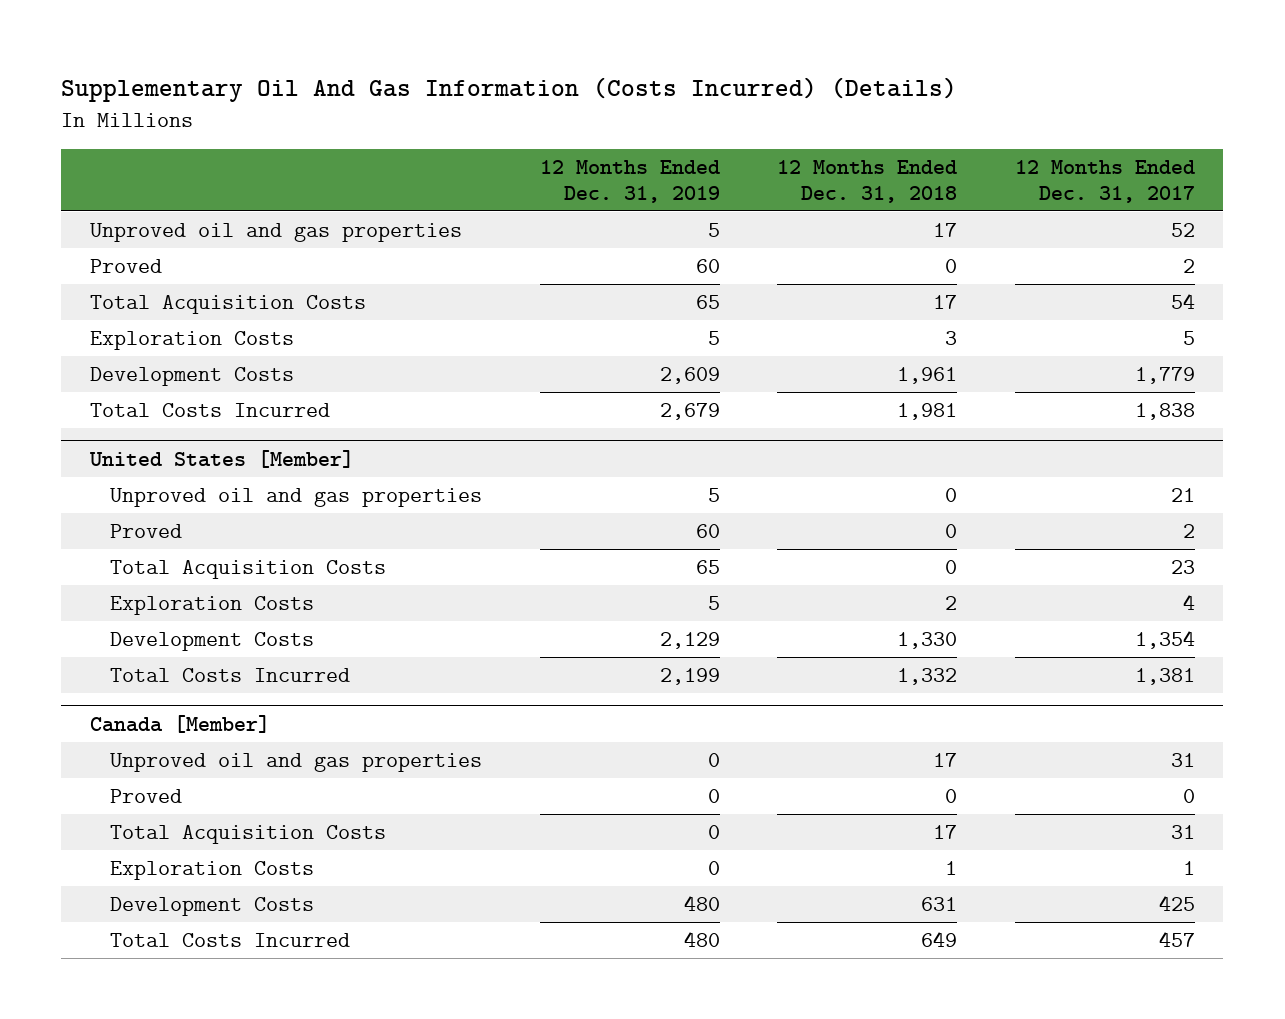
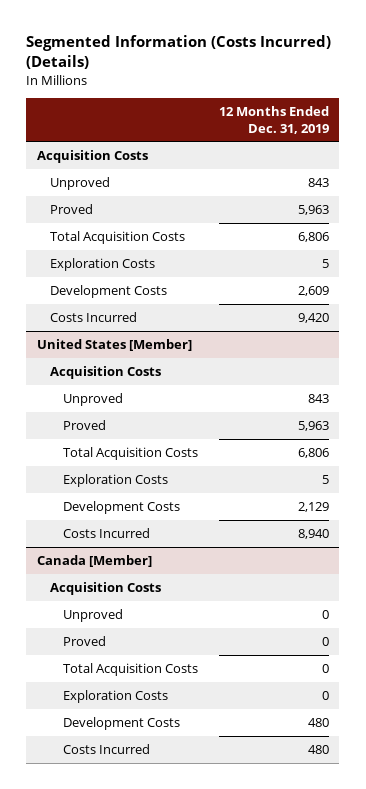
[61,77,958,103] Supplementary Oil And Gas Information (Costs Incurred) (Details) -> [26,34,332,70] Segmented Information (Costs Incurred) (Details)
[777,159,958,203] 12 Months Ended Dec. 31, 2018 -> none
[1014,159,1195,203] 12 Months Ended Dec. 31, 2017 -> none
none -> [37,150,149,164] Acquisition Costs
[89,222,462,242] Unproved oil and gas properties -> [49,177,110,191] Unproved
[707,222,720,237] 5 -> [307,178,329,188] 843
[695,258,720,273] 60 -> [297,205,329,216] 5,963
[695,294,720,309] 65 -> [297,232,329,243] 6,806
[89,402,330,417] Total Costs Incurred -> [49,312,137,323] Costs Incurred
[659,402,720,420] 2,679 -> [297,313,329,324] 9,420
none -> [49,366,161,380] Acquisition Costs
[110,487,483,507] Unproved oil and gas properties -> [62,393,123,407] Unproved
[707,487,720,502] 5 -> [307,394,329,404] 843
[695,523,720,538] 60 -> [297,421,329,432] 5,963
[695,559,720,574] 65 -> [297,448,329,459] 6,806
[110,667,351,682] Total Costs Incurred -> [62,528,150,539] Costs Incurred
[659,667,720,685] 2,199 -> [297,529,329,540] 8,940
none -> [49,582,161,596] Acquisition Costs
[110,752,483,772] Unproved oil and gas properties -> [62,609,123,623] Unproved
[110,932,351,947] Total Costs Incurred -> [62,744,150,755] Costs Incurred

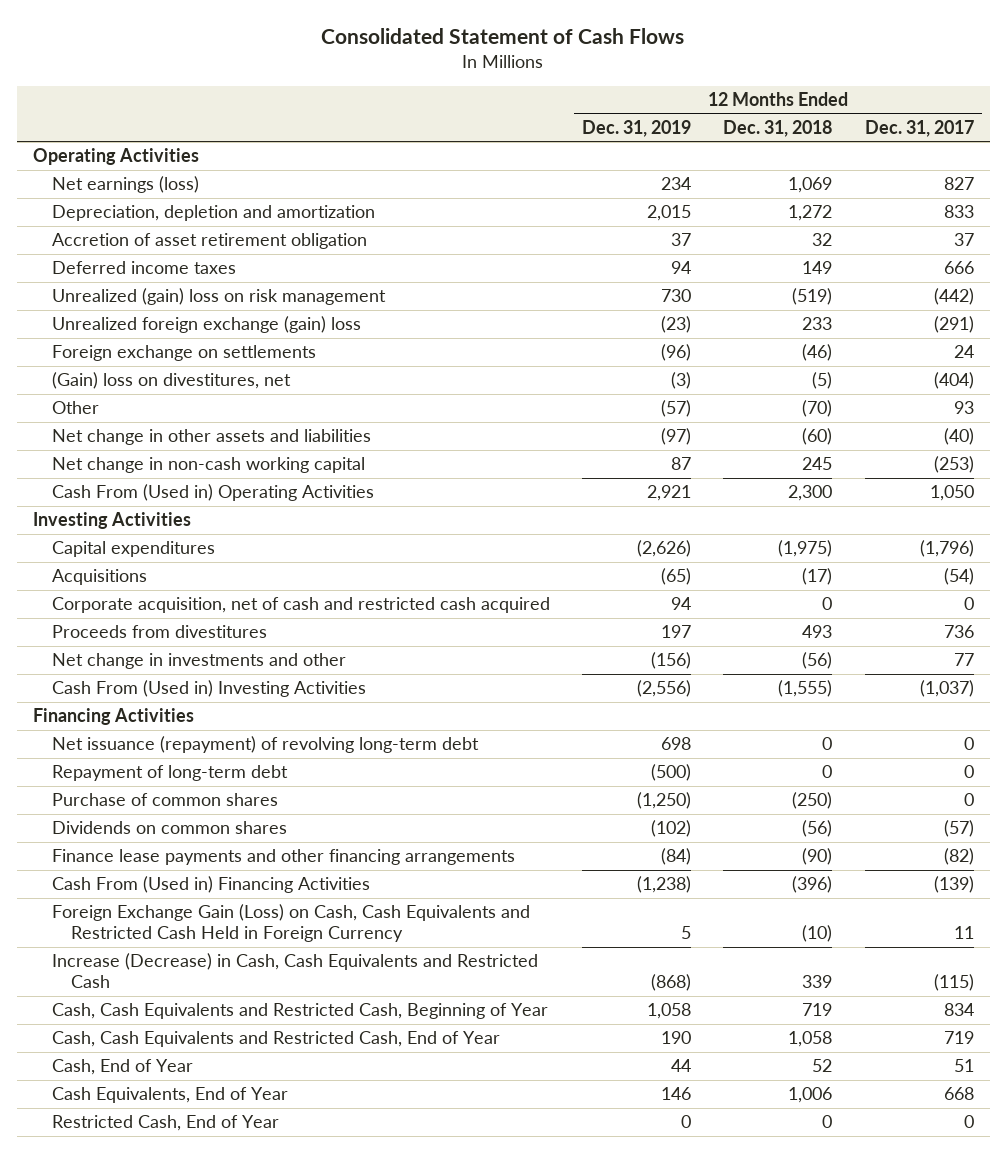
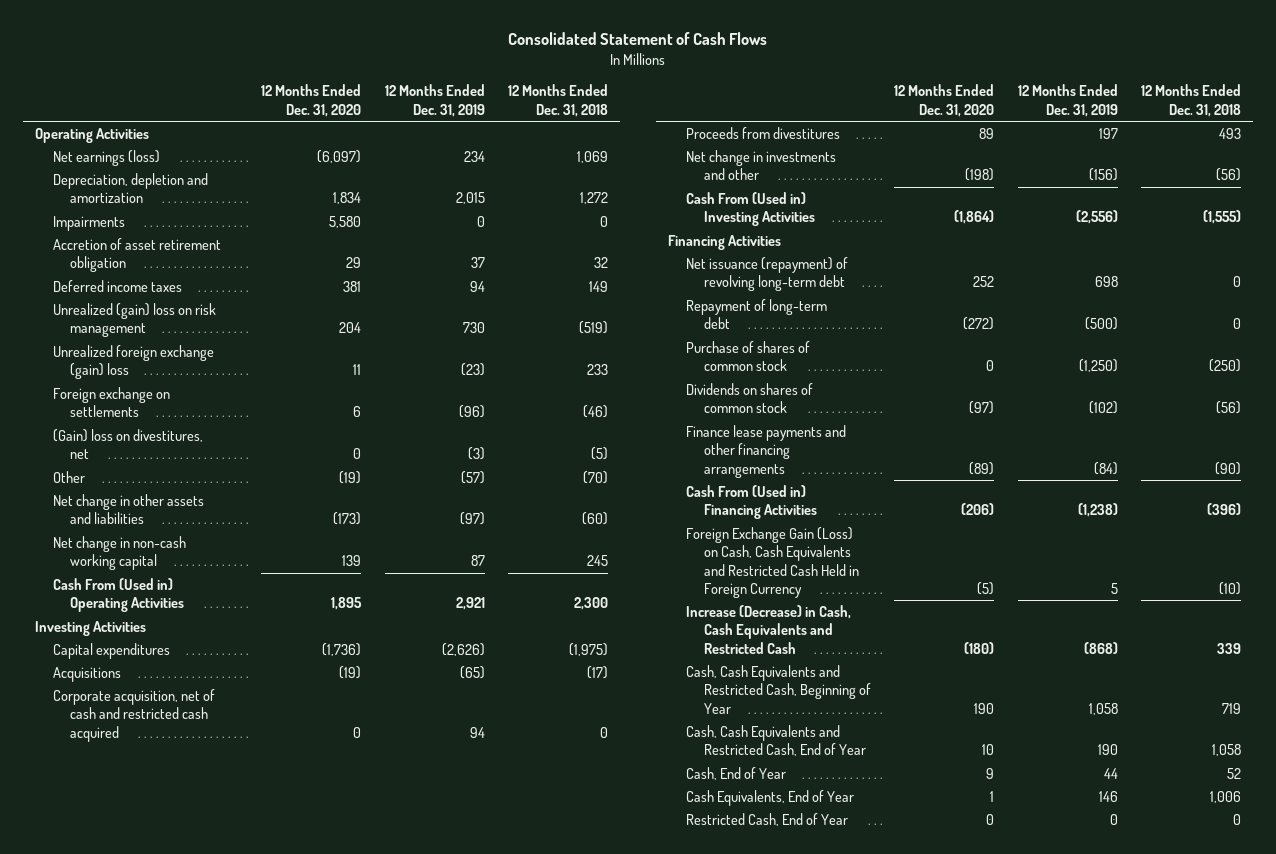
[864,119,974,137] Dec. 31, 2017 -> none
none -> [261,84,362,117] 12 Months Ended Dec. 31, 2020
none -> [52,215,125,231] Impairments
[52,793,279,807] Purchase of common shares -> [685,340,810,372] Purchase of shares of common stock
[52,821,288,835] Dividends on common shares -> [685,382,813,414] Dividends on shares of common stock

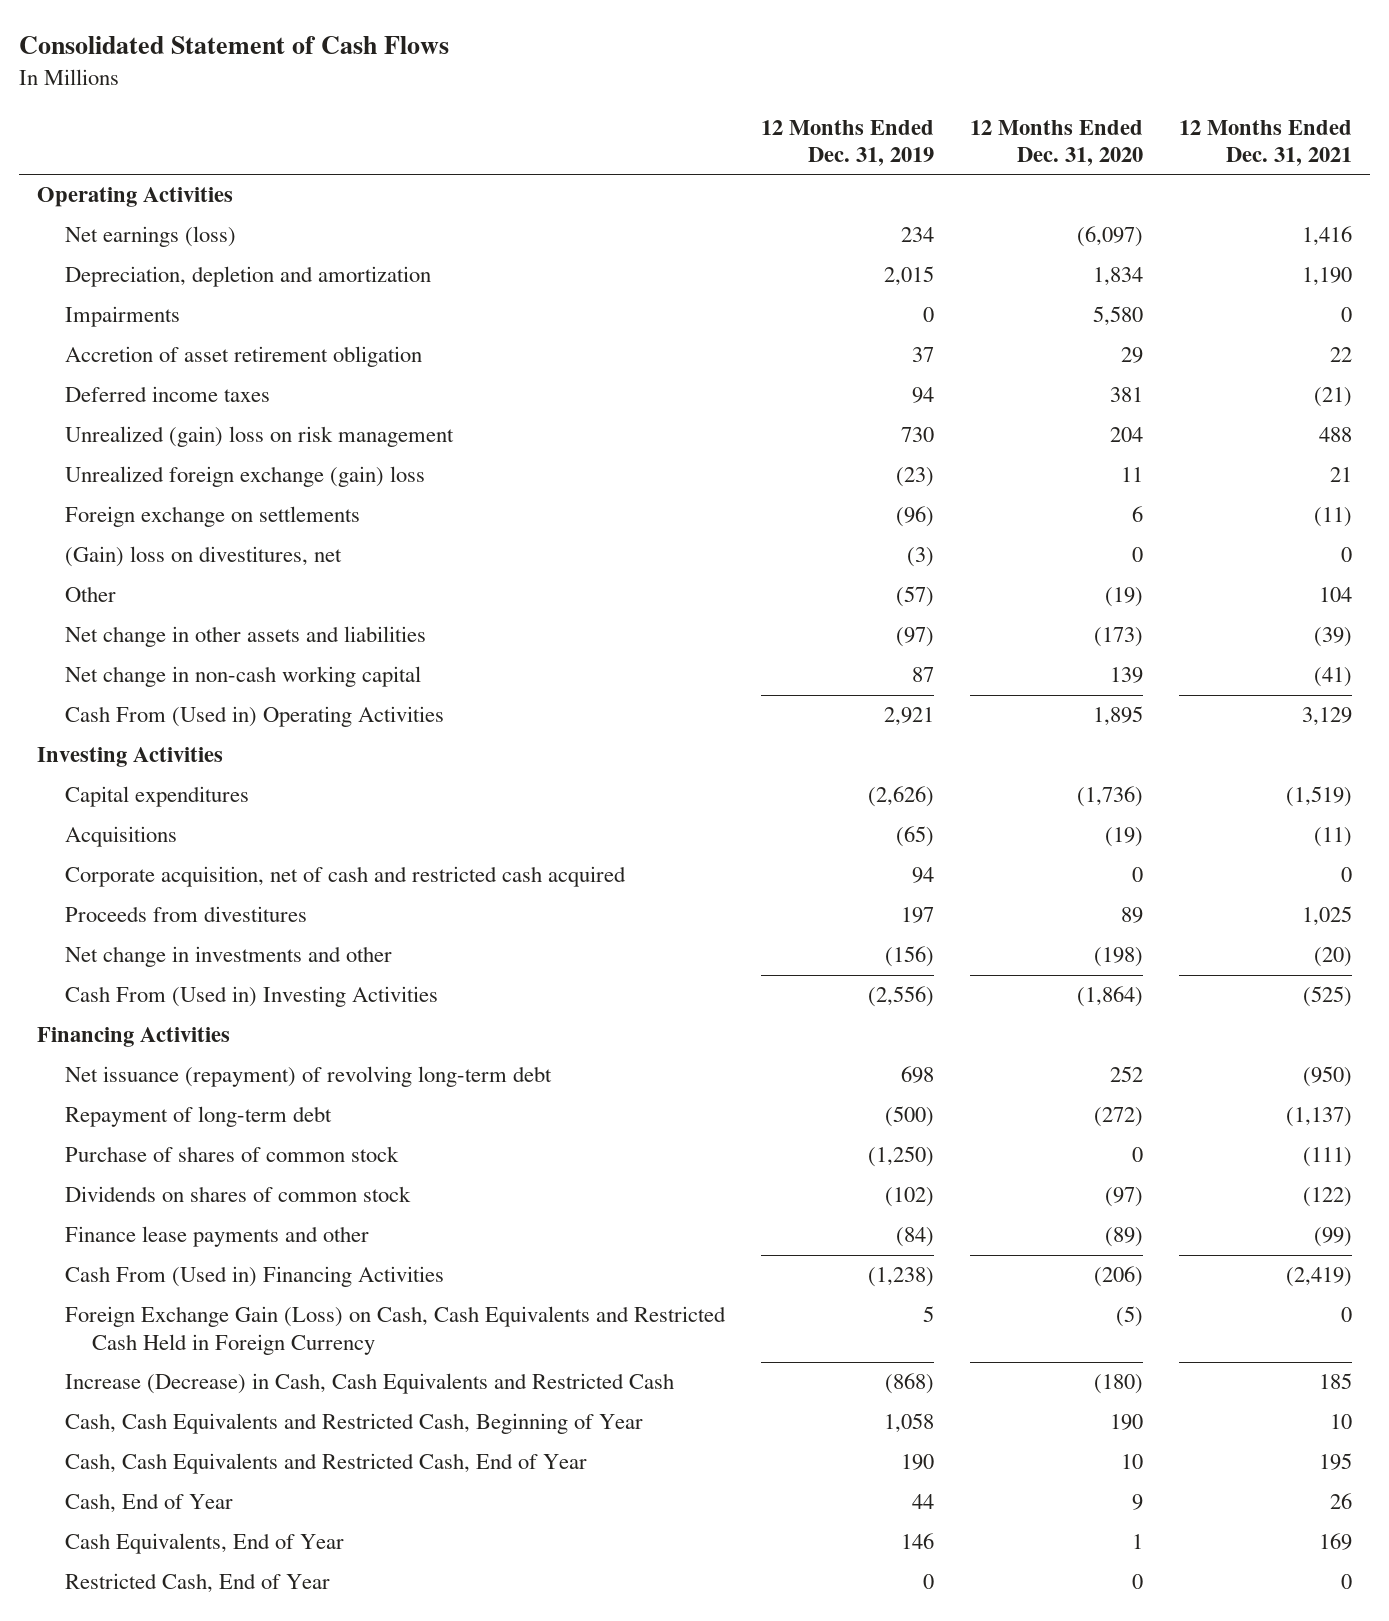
[508,84,609,117] 12 Months Ended Dec. 31, 2018 -> none
none -> [1178,119,1352,166] 12 Months Ended Dec. 31, 2021
[685,424,846,478] Finance lease payments and other financing arrangements -> [64,1226,369,1248] Finance lease payments and other

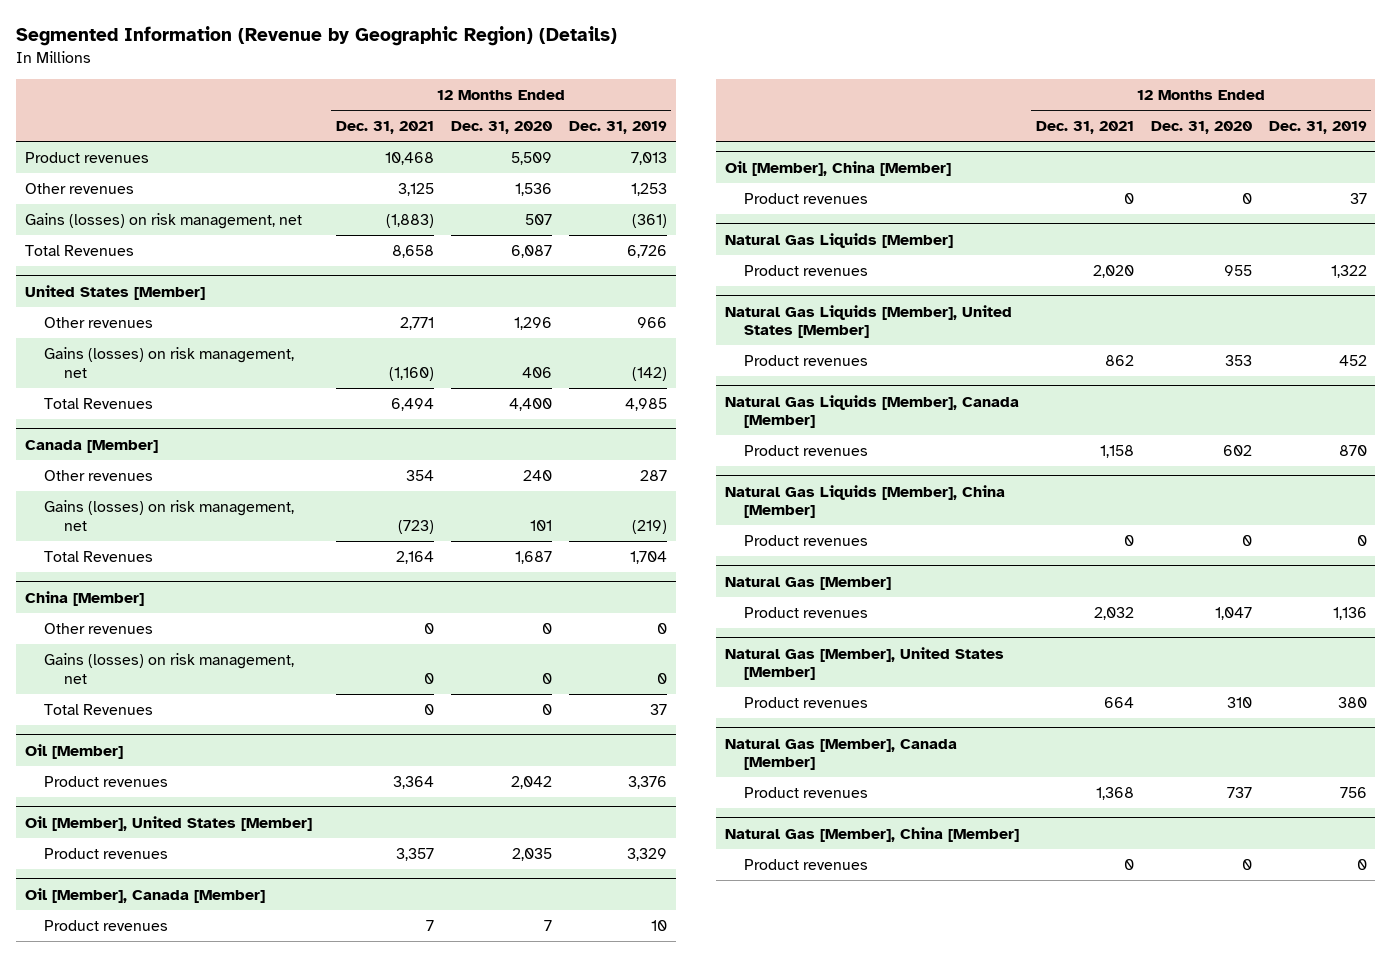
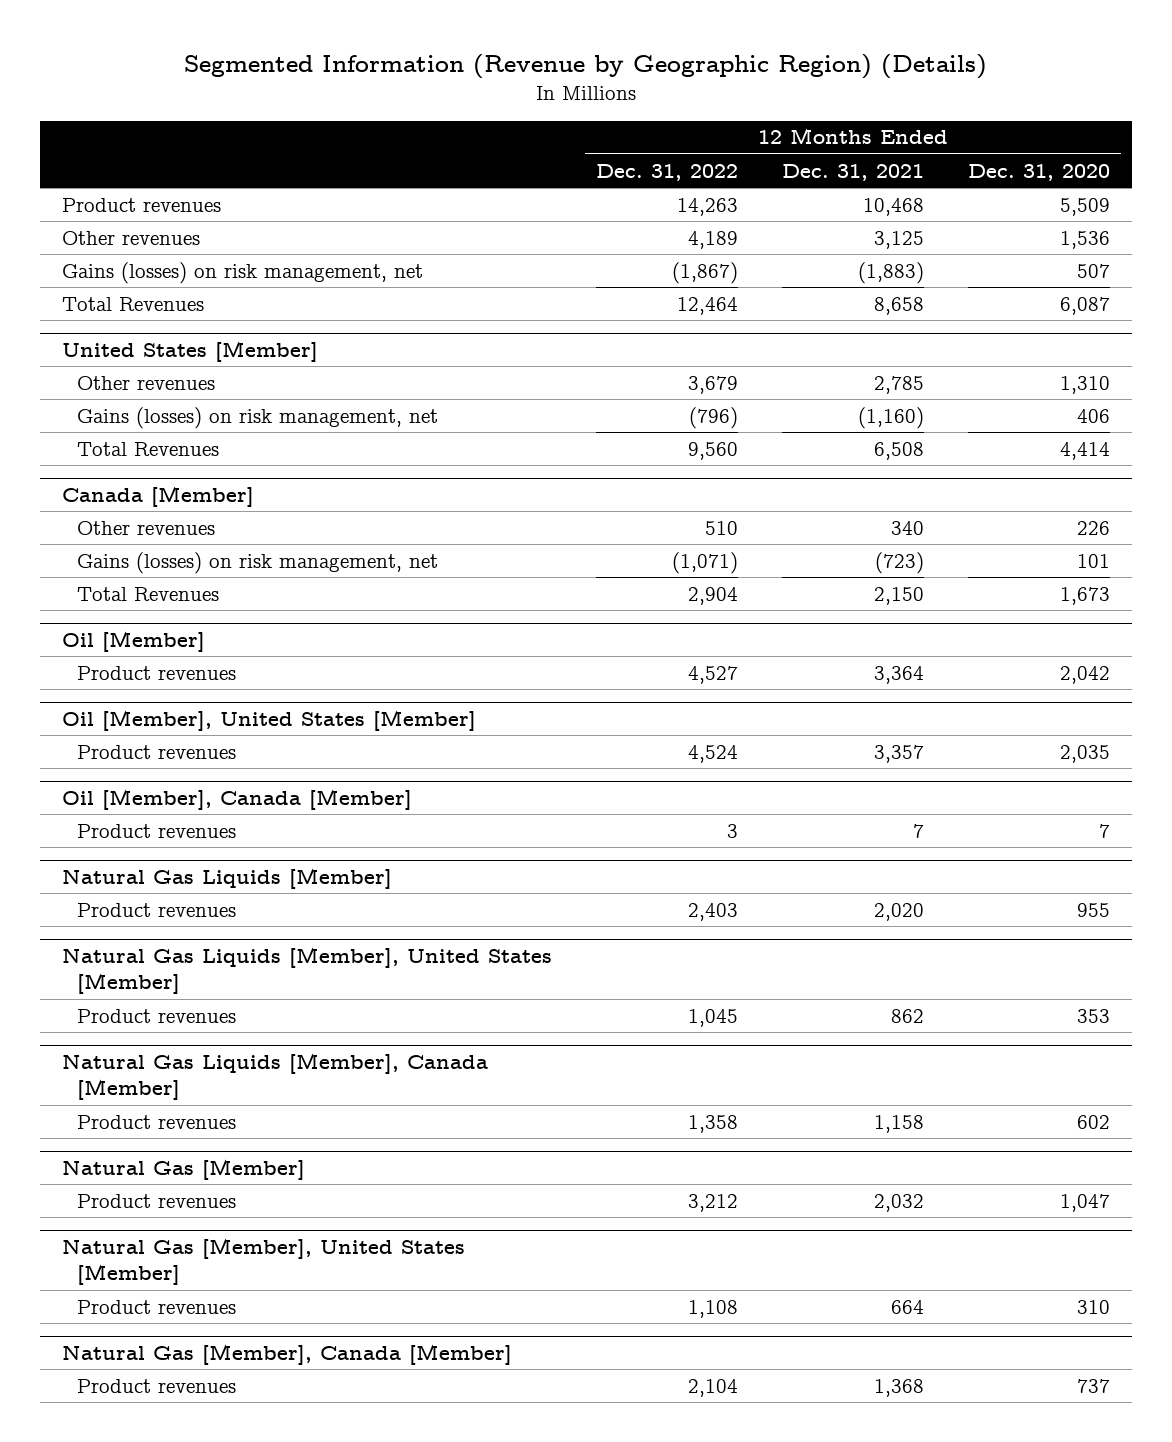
[568,121,667,135] Dec. 31, 2019 -> none
none -> [595,163,738,181] Dec. 31, 2022
[399,317,434,331] 2,771 -> [873,375,924,394] 2,785
[513,317,552,331] 1,296 -> [1060,375,1111,394] 1,310
[390,398,434,412] 6,494 -> [873,441,924,460] 6,508
[508,398,552,412] 4,400 -> [1060,441,1111,460] 4,414
[405,470,434,482] 354 -> [890,520,924,535] 340
[522,470,552,482] 240 -> [1077,520,1111,535] 226
[24,590,144,606] China [Member] -> none
[44,623,154,635] Other revenues -> none
[44,653,295,684] Gains (losses) on risk management, net -> none
[44,704,154,716] Total Revenues -> none
[395,551,434,565] 2,164 -> [873,586,924,605] 2,150
[514,551,552,565] 1,687 -> [1060,586,1111,605] 1,673
[724,160,951,176] Oil [Member], China [Member] -> none
[744,193,869,205] Product revenues -> none
[724,484,1005,519] Natural Gas Liquids [Member], China [Member] -> none
[744,535,869,547] Product revenues -> none
[724,826,1019,842] Natural Gas [Member], China [Member] -> none
[744,859,869,871] Product revenues -> none

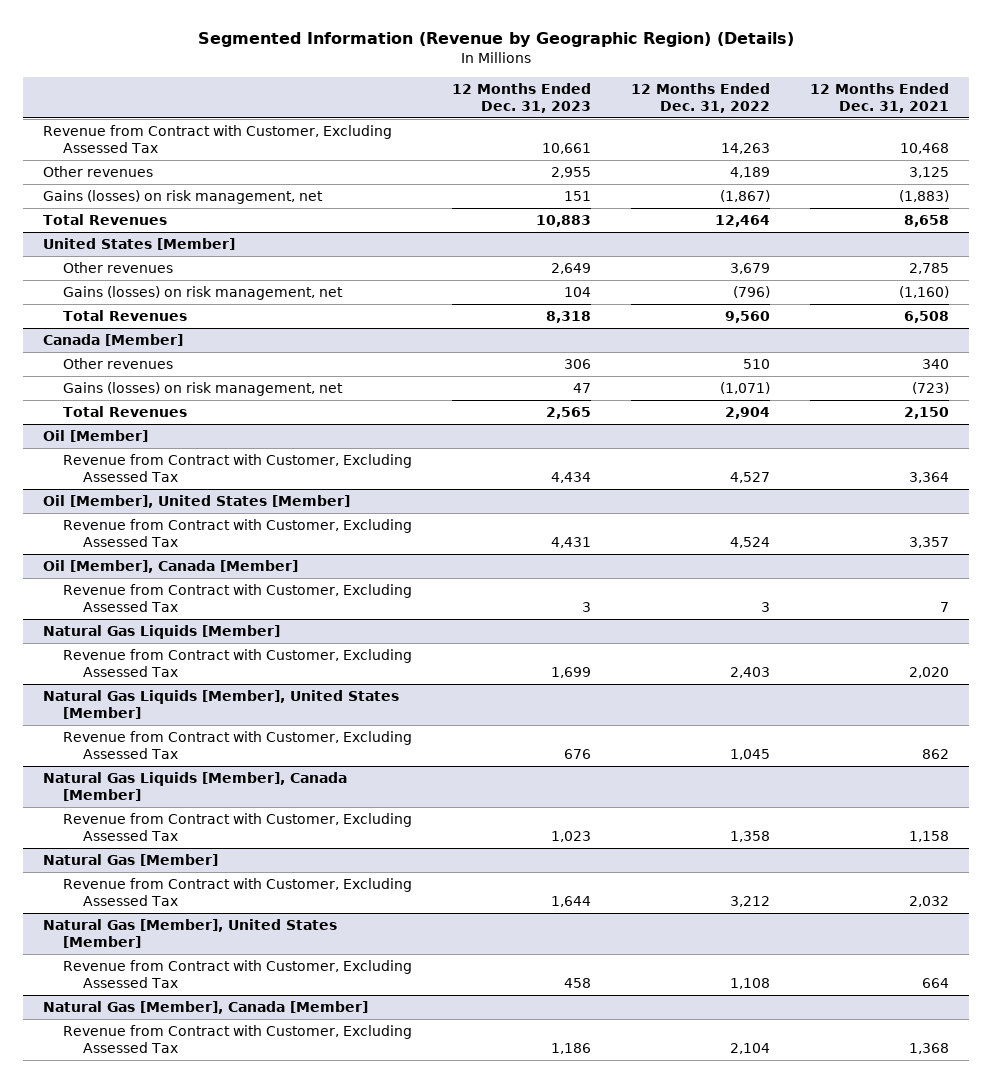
[968,163,1111,181] Dec. 31, 2020 -> none
none -> [452,83,592,113] 12 Months Ended Dec. 31, 2023
[61,197,221,212] Product revenues -> [42,125,392,153] Revenue from Contract with Customer, Excluding Assessed Tax
[76,665,236,680] Product revenues -> [62,454,412,482] Revenue from Contract with Customer, Excluding Assessed Tax
[76,744,236,759] Product revenues -> [62,519,412,547] Revenue from Contract with Customer, Excluding Assessed Tax
[76,823,236,838] Product revenues -> [62,584,412,612] Revenue from Contract with Customer, Excluding Assessed Tax
[76,902,236,917] Product revenues -> [62,649,412,677] Revenue from Contract with Customer, Excluding Assessed Tax
[76,1008,236,1023] Product revenues -> [62,731,412,759] Revenue from Contract with Customer, Excluding Assessed Tax
[76,1114,236,1129] Product revenues -> [62,813,412,841] Revenue from Contract with Customer, Excluding Assessed Tax
[76,1193,236,1208] Product revenues -> [62,878,412,906] Revenue from Contract with Customer, Excluding Assessed Tax
[76,1299,236,1314] Product revenues -> [62,960,412,988] Revenue from Contract with Customer, Excluding Assessed Tax
[76,1378,236,1393] Product revenues -> [62,1025,412,1053] Revenue from Contract with Customer, Excluding Assessed Tax

